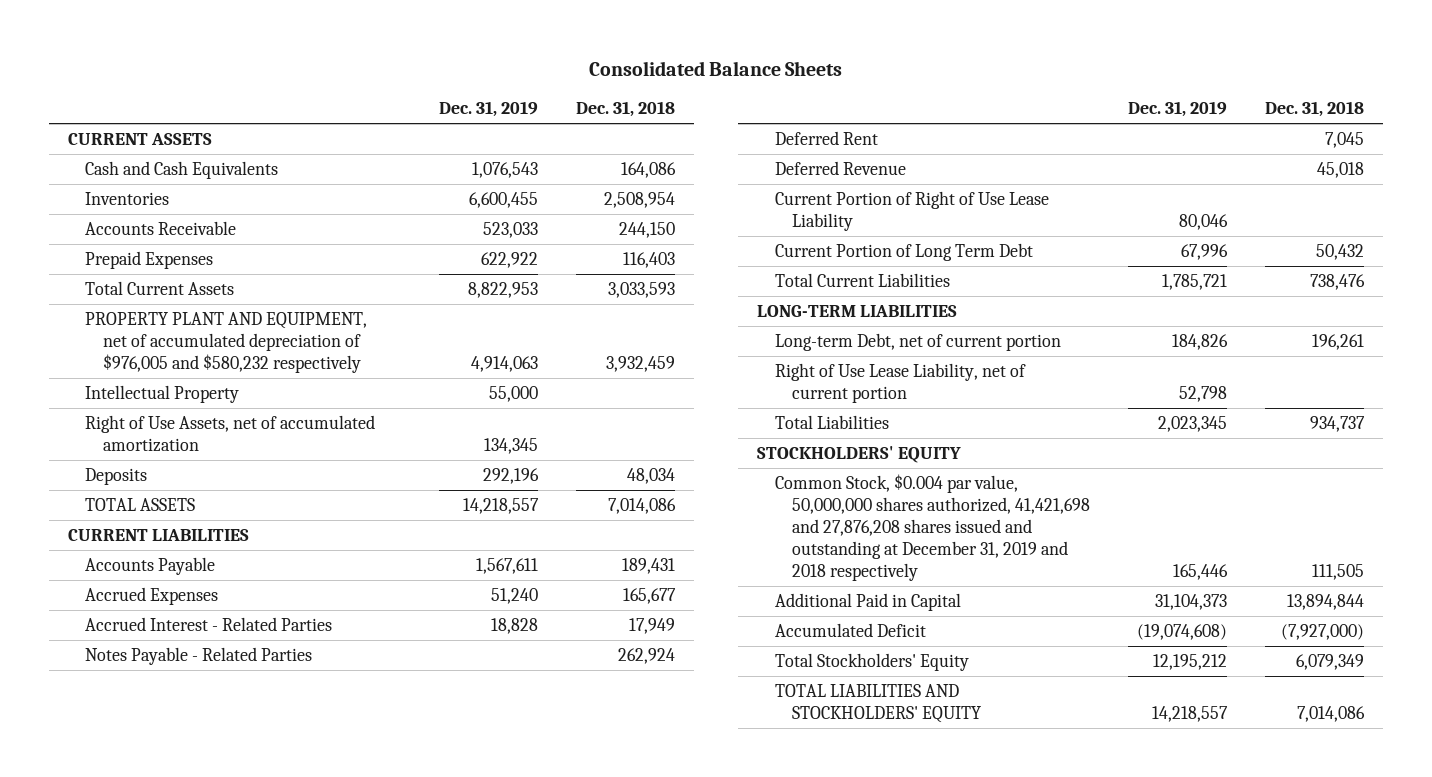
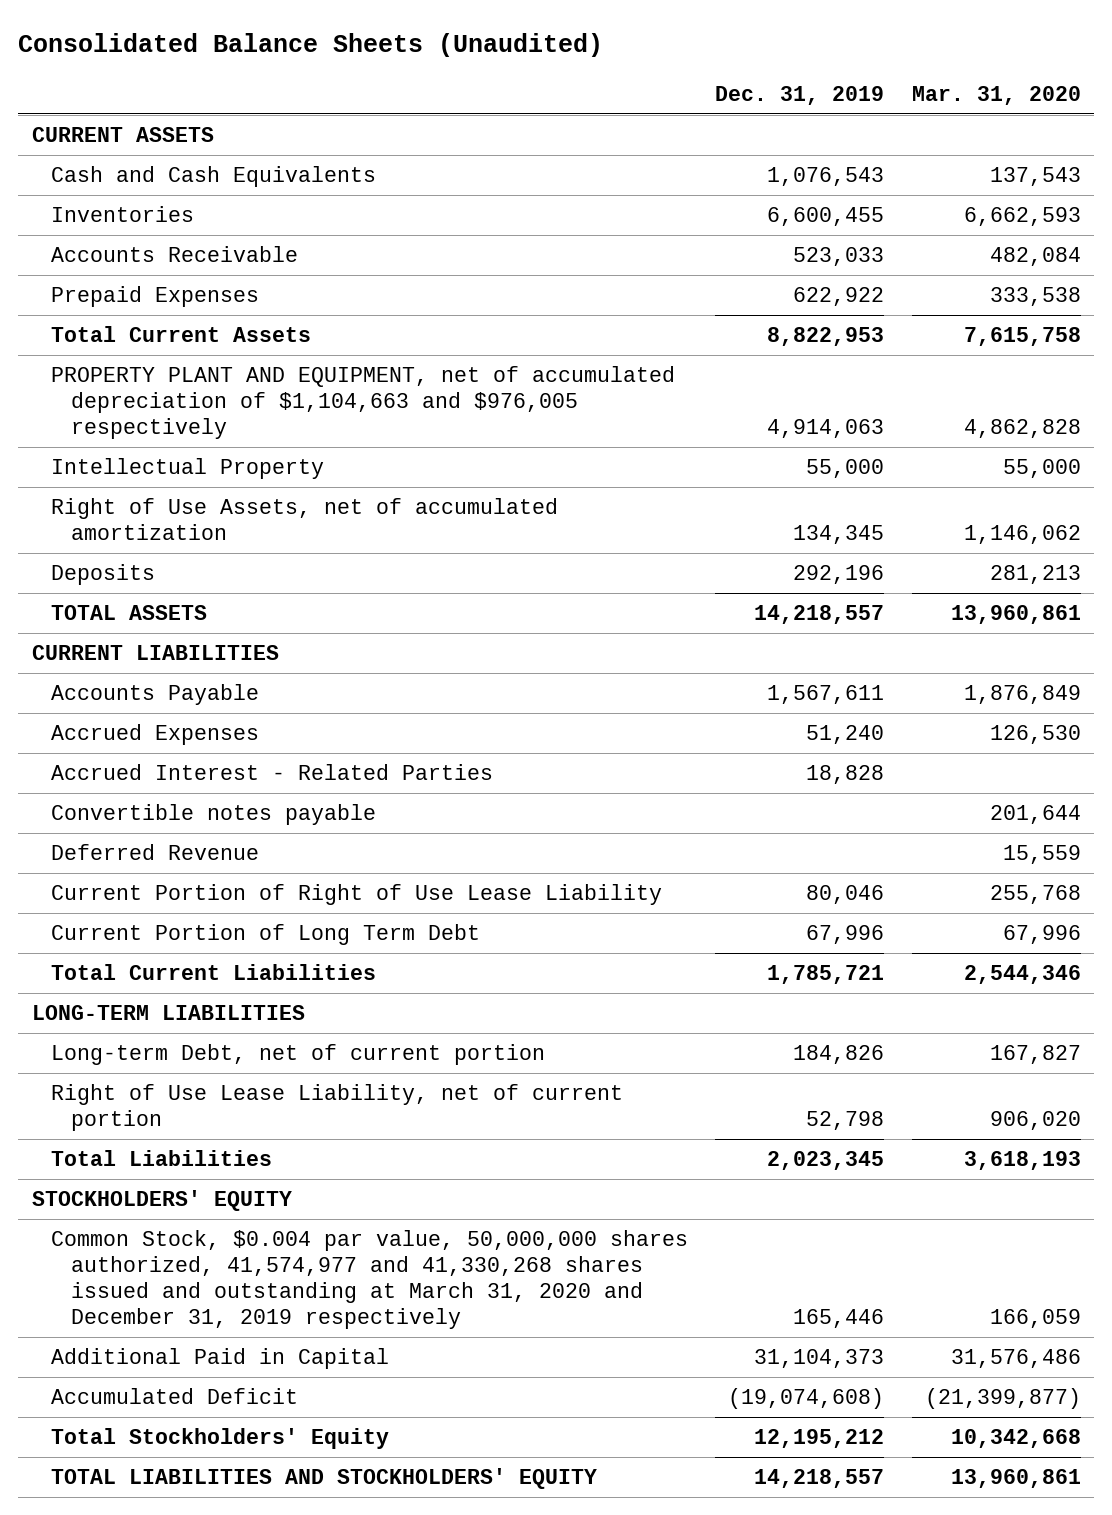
[588,61,842,77] Consolidated Balance Sheets -> [18,32,604,57] Consolidated Balance Sheets (Unaudited)
[575,101,675,118] Dec. 31, 2018 -> none
none -> [911,85,1081,105] Mar. 31, 2020
[85,311,368,373] PROPERTY PLANT AND EQUIPMENT, net of accumulated depreciation of $976,005 and $580,232 respectively -> [51,366,676,439] PROPERTY PLANT AND EQUIPMENT, net of accumulated depreciation of $1,104,663 and $976,005 respectively
[774,130,878,145] Deferred Rent -> none
[85,646,313,665] Notes Payable - Related Parties -> [51,804,377,826] Convertible notes payable
[774,473,1091,582] Common Stock, $0.004 par value, 50,000,000 shares authorized, 41,421,698 and 27,876,208 shares issued and outstanding at December 31, 2019 and 2018 respectively -> [51,1230,689,1329] Common Stock, $0.004 par value, 50,000,000 shares authorized, 41,574,977 and 41,330,268 shares issued and outstanding at March 31, 2020 and December 31, 2019 respectively

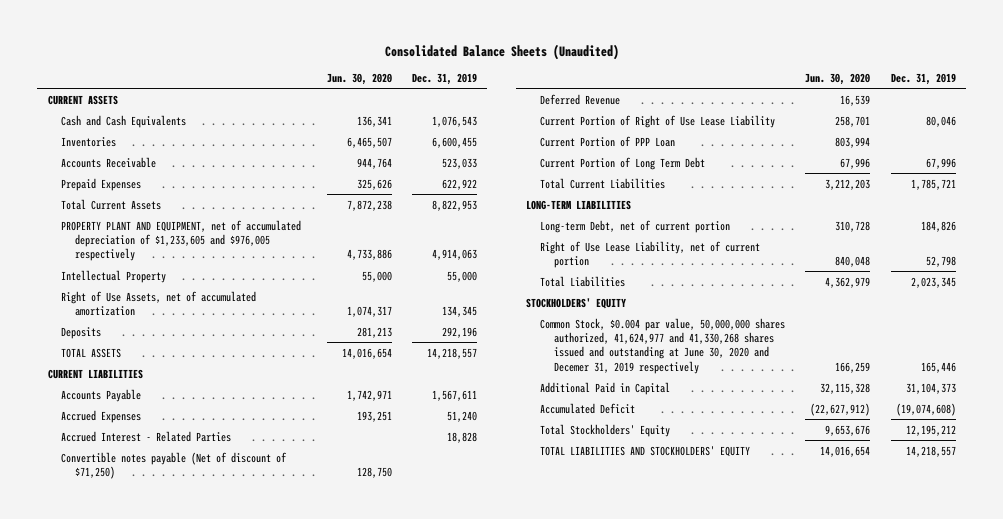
[911,85,1081,105] Mar. 31, 2020 -> none
none -> [326,72,392,85] Jun. 30, 2020
[51,366,676,439] PROPERTY PLANT AND EQUIPMENT, net of accumulated depreciation of $1,104,663 and $976,005 respectively -> [61,219,302,262] PROPERTY PLANT AND EQUIPMENT, net of accumulated depreciation of $1,233,605 and $976,005 respectively
[51,804,377,826] Convertible notes payable -> [61,451,288,479] Convertible notes payable (Net of discount of $71,250)
none -> [540,135,676,147] Current Portion of PPP Loan
[51,1230,689,1329] Common Stock, $0.004 par value, 50,000,000 shares authorized, 41,574,977 and 41,330,268 shares issued and outstanding at March 31, 2020 and December 31, 2019 respectively -> [540,317,786,374] Common Stock, $0.004 par value, 50,000,000 shares authorized, 41,624,977 and 41,330,268 shares issued and outstanding at June 30, 2020 and Decemer 31, 2019 respectively

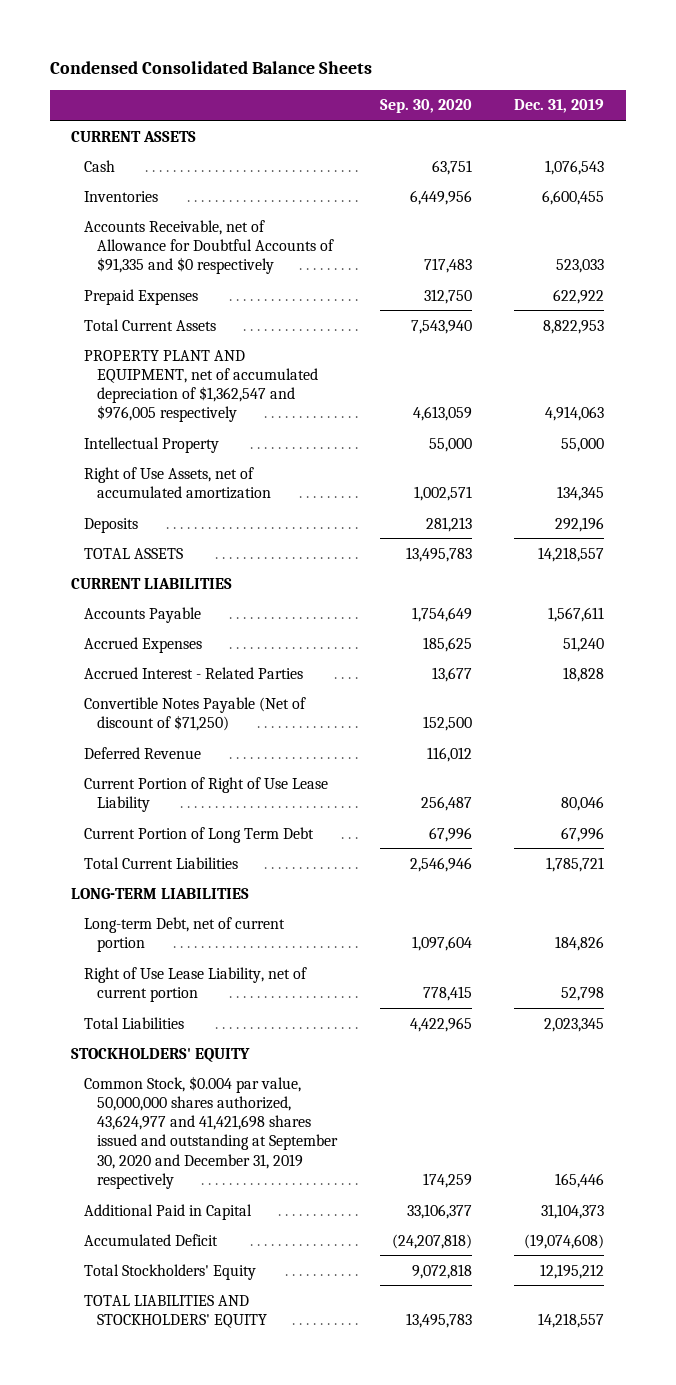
[384,43,619,60] Consolidated Balance Sheets (Unaudited) -> [49,61,372,75] Condensed Consolidated Balance Sheets
[326,72,392,85] Jun. 30, 2020 -> none
none -> [379,99,472,114] Sep. 30, 2020
[61,114,187,128] Cash and Cash Equivalents -> [84,159,116,172] Cash
[61,156,157,168] Accounts Receivable -> [84,219,334,275] Accounts Receivable, net of Allowance for Doubtful Accounts of $91,335 and $0 respectively
[61,219,302,262] PROPERTY PLANT AND EQUIPMENT, net of accumulated depreciation of $1,233,605 and $976,005 respectively -> [84,349,318,423] PROPERTY PLANT AND EQUIPMENT, net of accumulated depreciation of $1,362,547 and $976,005 respectively
[61,451,288,479] Convertible notes payable (Net of discount of $71,250) -> [84,696,307,731] Convertible Notes Payable (Net of discount of $71,250)
[540,135,676,147] Current Portion of PPP Loan -> none
[540,317,786,374] Common Stock, $0.004 par value, 50,000,000 shares authorized, 41,624,977 and 41,330,268 shares issued and outstanding at June 30, 2020 and Decemer 31, 2019 respectively -> [84,1075,338,1190] Common Stock, $0.004 par value, 50,000,000 shares authorized, 43,624,977 and 41,421,698 shares issued and outstanding at September 30, 2020 and December 31, 2019 respectively

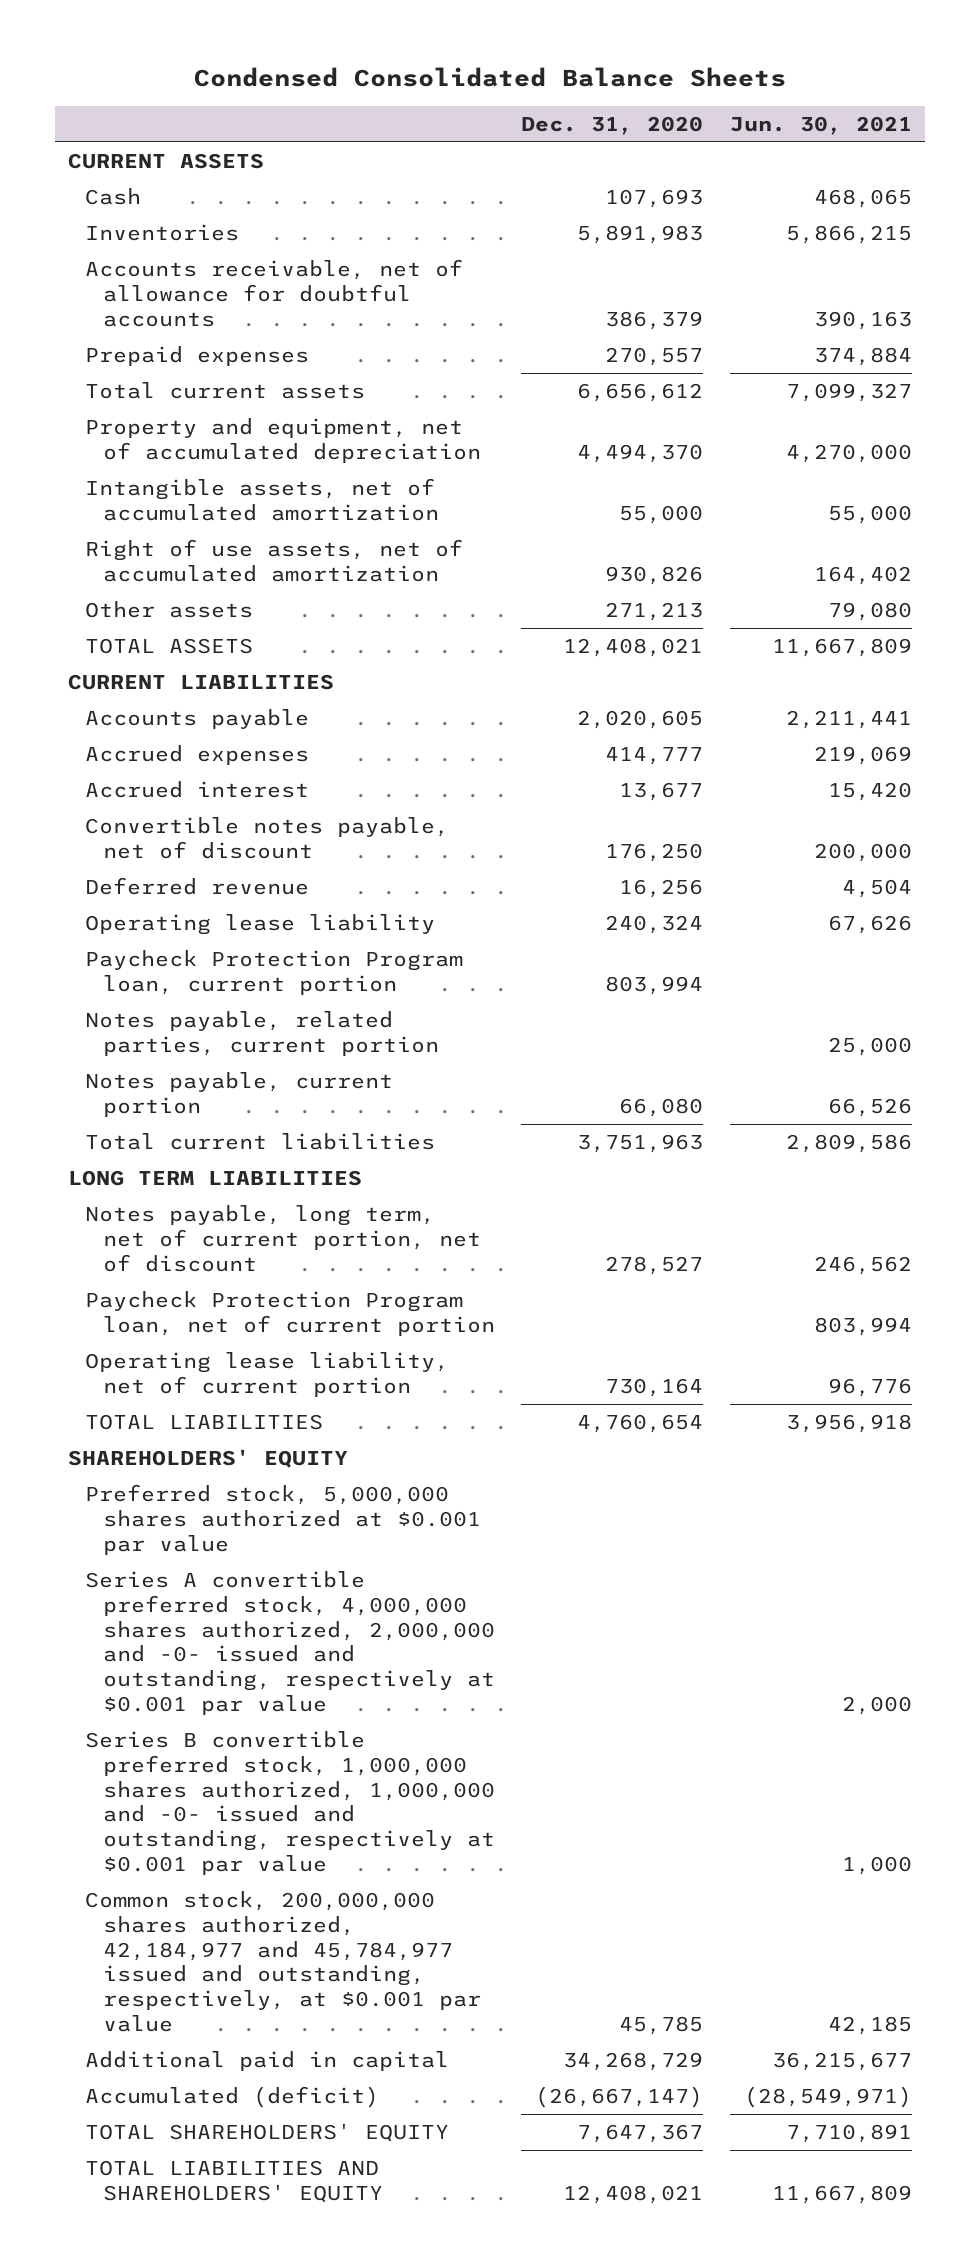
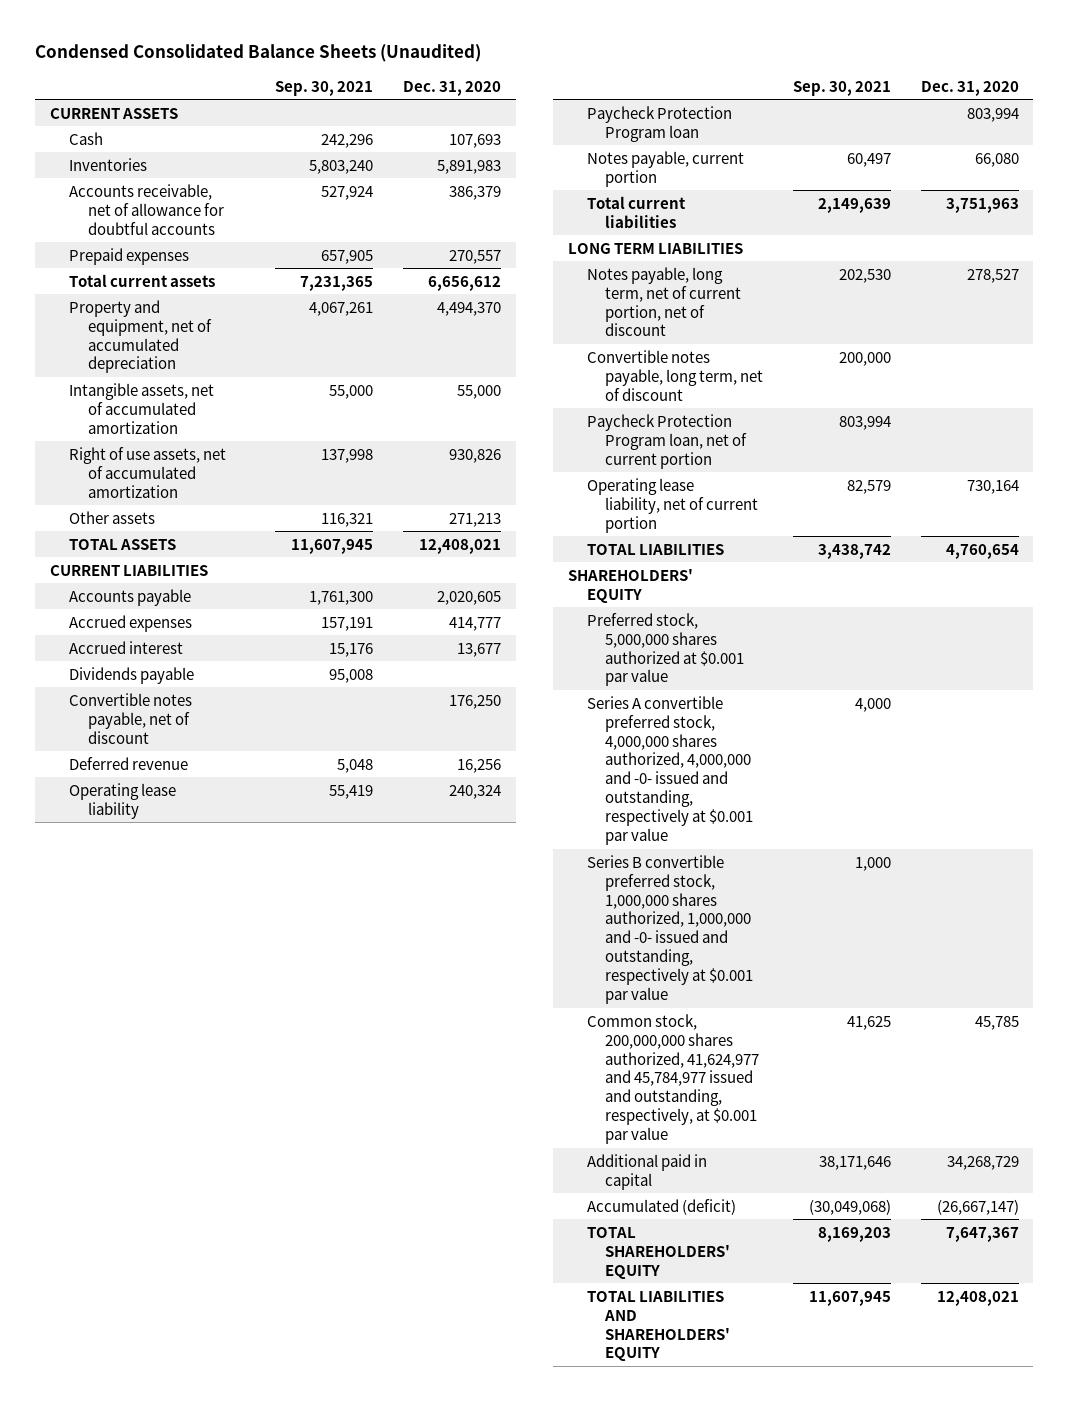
[194,66,787,87] Condensed Consolidated Balance Sheets -> [35,44,482,63] Condensed Consolidated Balance Sheets (Unaudited)
[729,115,912,135] Jun. 30, 2021 -> none
none -> [275,80,374,96] Sep. 30, 2021
none -> [68,666,194,684] Dividends payable
[85,1010,439,1056] Notes payable, related parties, current portion -> none
[85,949,464,995] Paycheck Protection Program loan, current portion -> [586,105,732,142] Paycheck Protection Program loan
none -> [586,349,764,401] Convertible notes payable, long term, net of discount
[85,1570,495,1715] Series A convertible preferred stock, 4,000,000 shares authorized, 2,000,000 and -0- issued and outstanding, respectively at $0.001 par value -> [586,695,754,846] Series A convertible preferred stock, 4,000,000 shares authorized, 4,000,000 and -0- issued and outstanding, respectively at $0.001 par value
[85,1890,481,2032] Common stock, 200,000,000 shares authorized, 42,184,977 and 45,784,977 issued and outstanding, respectively, at $0.001 par value -> [586,1013,760,1145] Common stock, 200,000,000 shares authorized, 41,624,977 and 45,784,977 issued and outstanding, respectively, at $0.001 par value

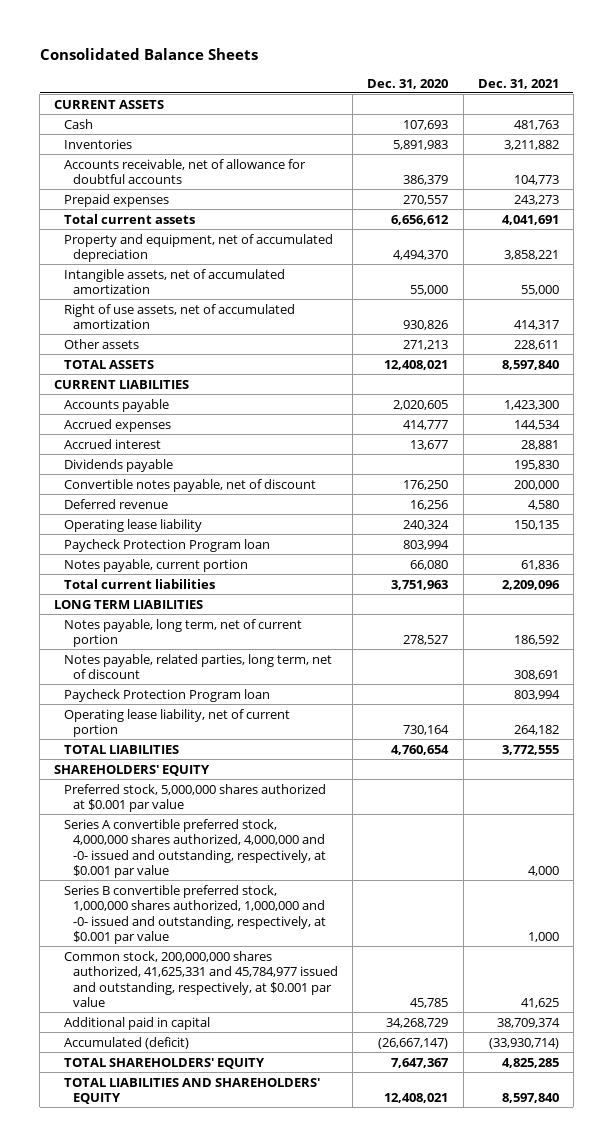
[35,44,482,63] Condensed Consolidated Balance Sheets (Unaudited) -> [39,47,258,60] Consolidated Balance Sheets
[275,80,374,96] Sep. 30, 2021 -> none
none -> [477,78,559,89] Dec. 31, 2021
[586,266,742,337] Notes payable, long term, net of current portion, net of discount -> [63,618,302,648] Notes payable, long term, net of current portion
[586,349,764,401] Convertible notes payable, long term, net of discount -> [63,653,332,680] Notes payable, related parties, long term, net of discount
[586,413,748,469] Paycheck Protection Program loan, net of current portion -> [63,688,270,702] Paycheck Protection Program loan
[586,695,754,846] Series A convertible preferred stock, 4,000,000 shares authorized, 4,000,000 and -0- issued and outstanding, respectively at $0.001 par value -> [63,818,327,879] Series A convertible preferred stock, 4,000,000 shares authorized, 4,000,000 and -0- issued and outstanding, respectively, at $0.001 par value
[586,854,754,1005] Series B convertible preferred stock, 1,000,000 shares authorized, 1,000,000 and -0- issued and outstanding, respectively at $0.001 par value -> [63,884,327,945] Series B convertible preferred stock, 1,000,000 shares authorized, 1,000,000 and -0- issued and outstanding, respectively, at $0.001 par value
[586,1013,760,1145] Common stock, 200,000,000 shares authorized, 41,624,977 and 45,784,977 issued and outstanding, respectively, at $0.001 par value -> [63,950,339,1008] Common stock, 200,000,000 shares authorized, 41,625,331 and 45,784,977 issued and outstanding, respectively, at $0.001 par value

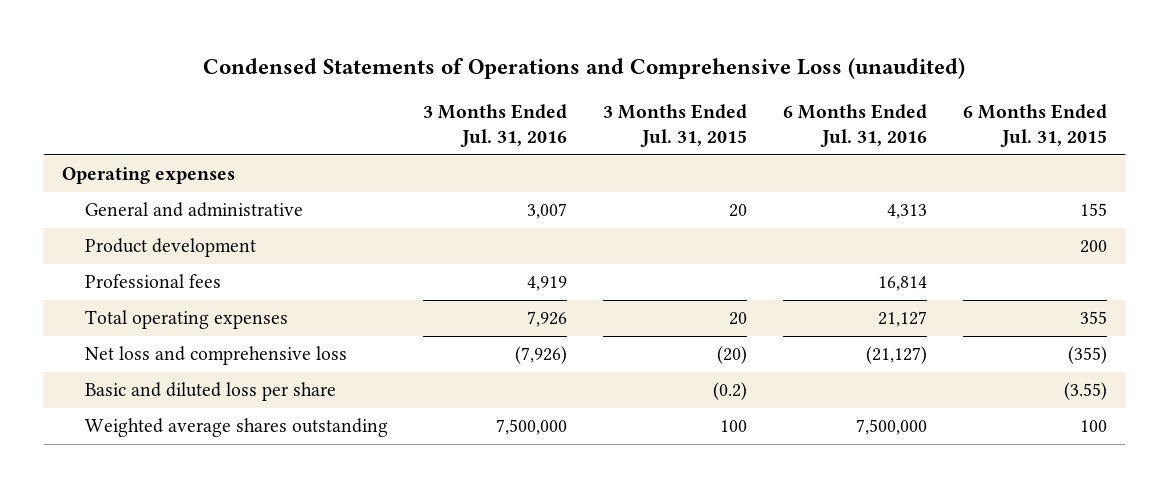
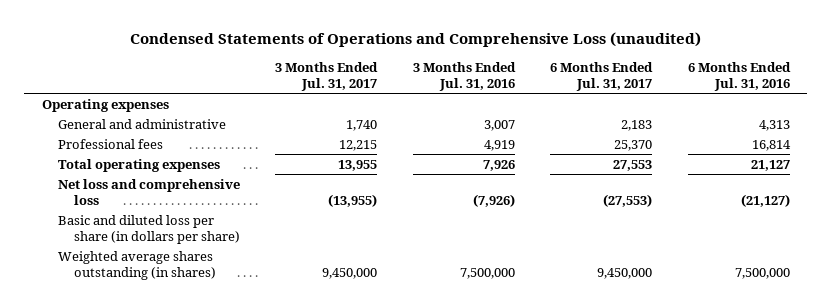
[603,104,748,147] 3 Months Ended Jul. 31, 2015 -> none
[962,104,1107,147] 6 Months Ended Jul. 31, 2015 -> none
none -> [275,61,379,91] 3 Months Ended Jul. 31, 2017
none -> [550,61,654,91] 6 Months Ended Jul. 31, 2017
[84,238,256,258] Product development -> none
[84,382,336,402] Basic and diluted loss per share -> [57,214,240,244] Basic and diluted loss per share (in dollars per share)
[84,418,388,438] Weighted average shares outstanding -> [57,250,216,280] Weighted average shares outstanding (in shares)

